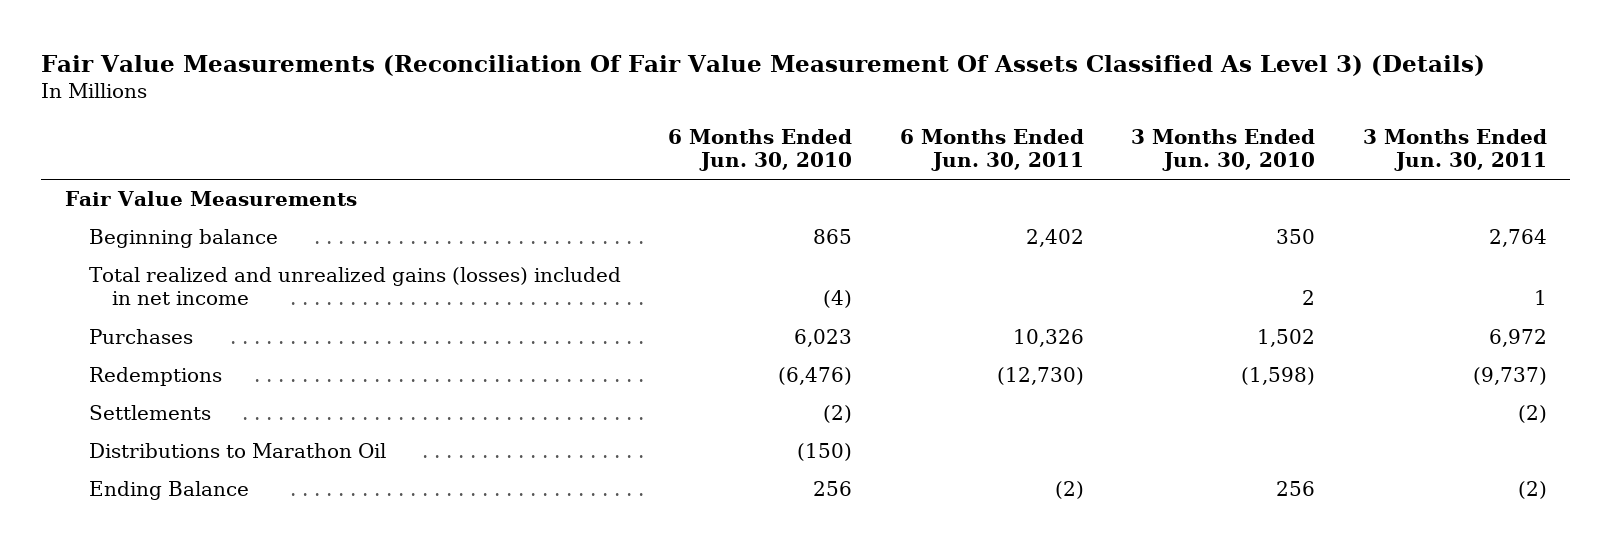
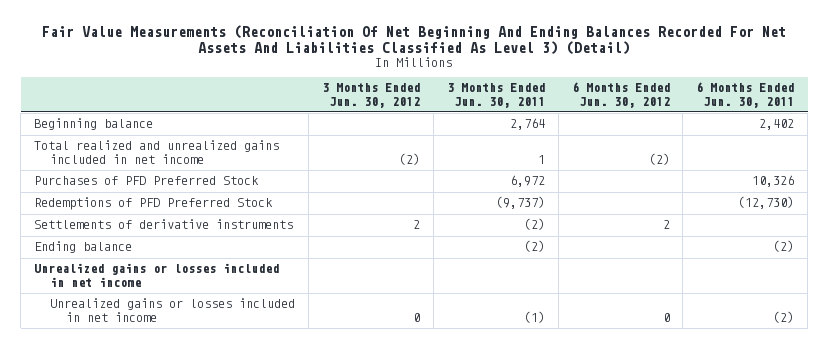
[41,54,1486,76] Fair Value Measurements (Reconciliation Of Fair Value Measurement Of Assets Classified As Level 3) (Details) -> [42,24,787,55] Fair Value Measurements (Reconciliation Of Net Beginning And Ending Balances Recorded For Net Assets And Liabilities Classified As Level 3) (Detail)
[668,128,853,171] 6 Months Ended Jun. 30, 2010 -> none
[1131,128,1316,171] 3 Months Ended Jun. 30, 2010 -> none
none -> [321,83,420,108] 3 Months Ended Jun. 30, 2012
none -> [571,82,670,108] 6 Months Ended Jun. 30, 2012
[65,191,358,207] Fair Value Measurements -> none
[88,443,386,459] Distributions to Marathon Oil -> none
[88,267,621,306] Total realized and unrealized gains (losses) included in net income -> [34,140,280,164] Total realized and unrealized gains included in net income
[88,329,193,345] Purchases -> [34,176,260,186] Purchases of PFD Preferred Stock
[88,367,222,387] Redemptions -> [34,197,274,211] Redemptions of PFD Preferred Stock
[88,405,211,421] Settlements -> [34,219,294,230] Settlements of derivative instruments
[88,481,249,501] Ending Balance -> [34,241,133,254] Ending balance
none -> [34,263,280,287] Unrealized gains or losses included in net income
none -> [50,298,296,322] Unrealized gains or losses included in net income

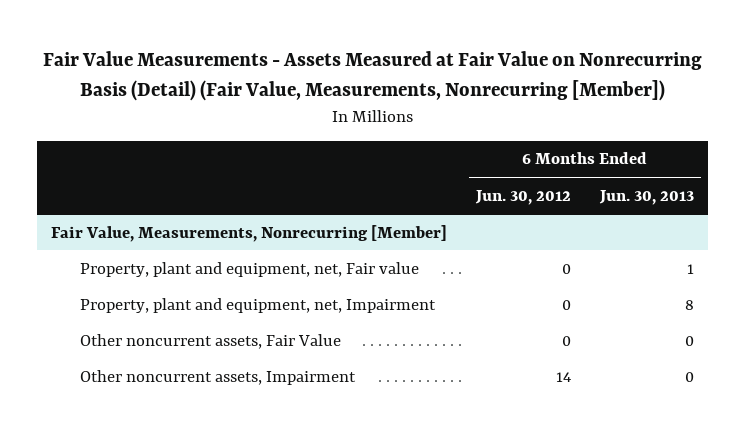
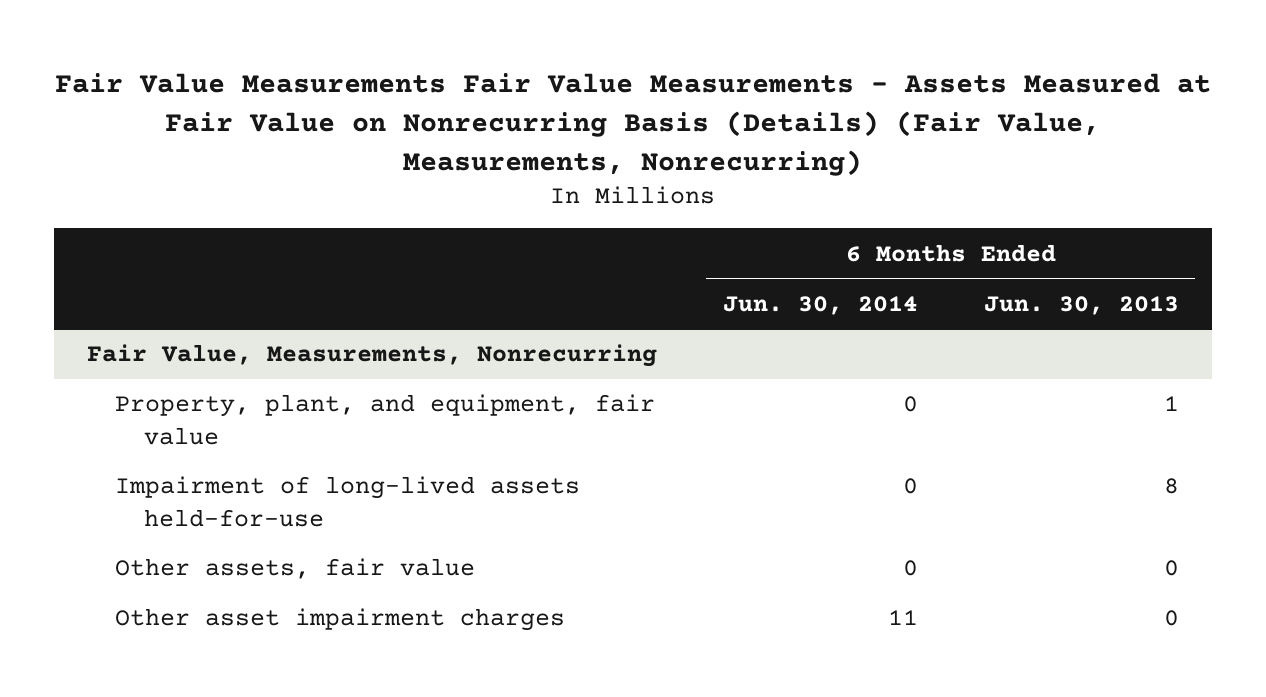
[42,51,702,102] Fair Value Measurements - Assets Measured at Fair Value on Nonrecurring Basis (Detail) (Fair Value, Measurements, Nonrecurring [Member]) -> [54,73,1211,176] Fair Value Measurements Fair Value Measurements - Assets Measured at Fair Value on Nonrecurring Basis (Details) (Fair Value, Measurements, Nonrecurring)
[475,189,572,205] Jun. 30, 2012 -> none
none -> [722,295,918,315] Jun. 30, 2014
[51,224,448,242] Fair Value, Measurements, Nonrecurring [Member] -> [86,344,657,368] Fair Value, Measurements, Nonrecurring
[80,261,420,277] Property, plant and equipment, net, Fair value -> [115,394,656,445] Property, plant, and equipment, fair value
[80,297,437,313] Property, plant and equipment, net, Impairment -> [115,476,581,527] Impairment of long-lived assets held-for-use
[80,333,342,349] Other noncurrent assets, Fair Value -> [115,558,476,580] Other assets, fair value
[80,369,357,385] Other noncurrent assets, Impairment -> [115,608,566,632] Other asset impairment charges

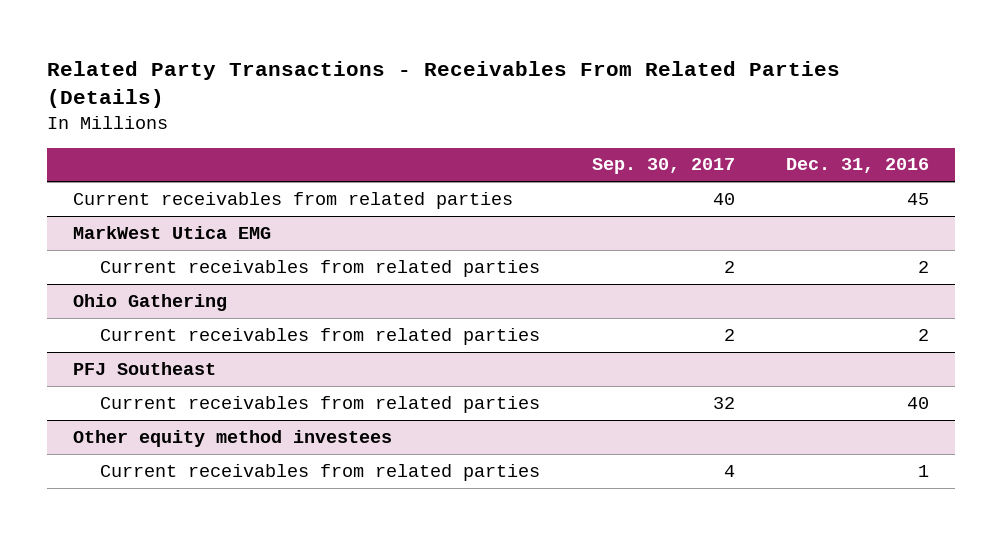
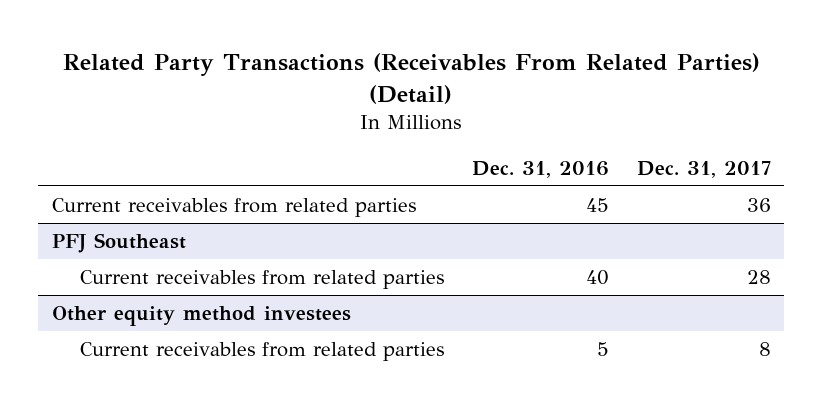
[47,60,841,109] Related Party Transactions - Receivables From Related Parties (Details) -> [63,53,761,104] Related Party Transactions (Receivables From Related Parties) (Detail)
[591,158,735,175] Sep. 30, 2017 -> none
none -> [636,160,771,178] Dec. 31, 2017
[73,225,272,239] MarkWest Utica EMG -> none
[99,259,540,277] Current receivables from related parties -> none
[73,293,228,311] Ohio Gathering -> none
[99,327,540,345] Current receivables from related parties -> none
[918,464,930,477] 1 -> [596,342,609,357] 5

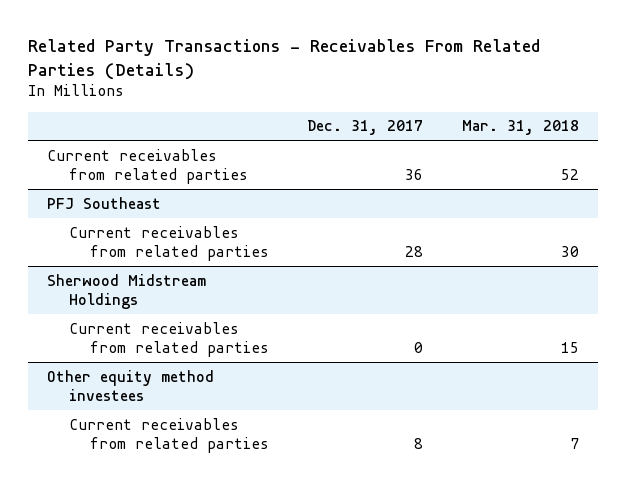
[63,53,761,104] Related Party Transactions (Receivables From Related Parties) (Detail) -> [28,38,541,80] Related Party Transactions - Receivables From Related Parties (Details)
[471,160,609,178] Dec. 31, 2016 -> none
none -> [461,120,579,136] Mar. 31, 2018
none -> [47,273,207,310] Sherwood Midstream Holdings
none -> [68,321,269,358] Current receivables from related parties

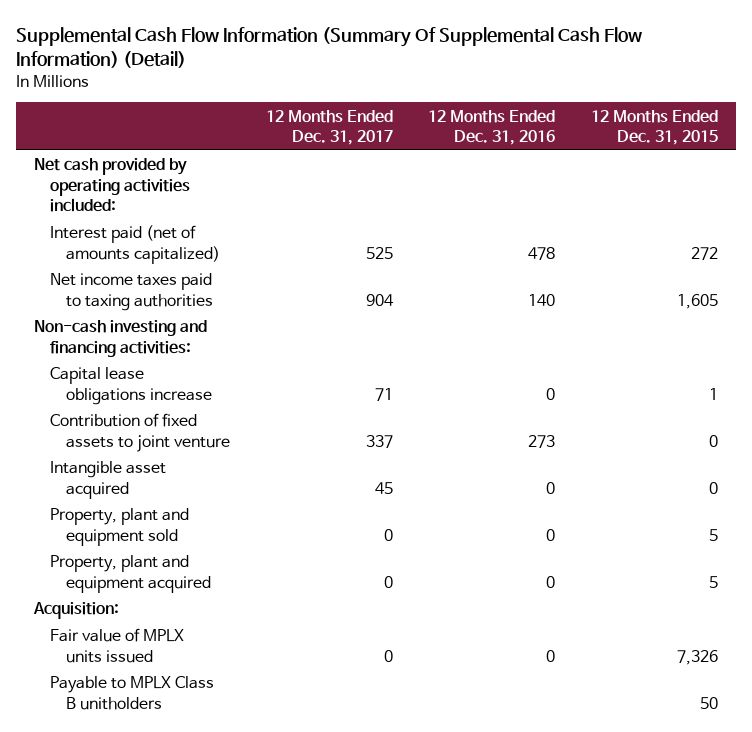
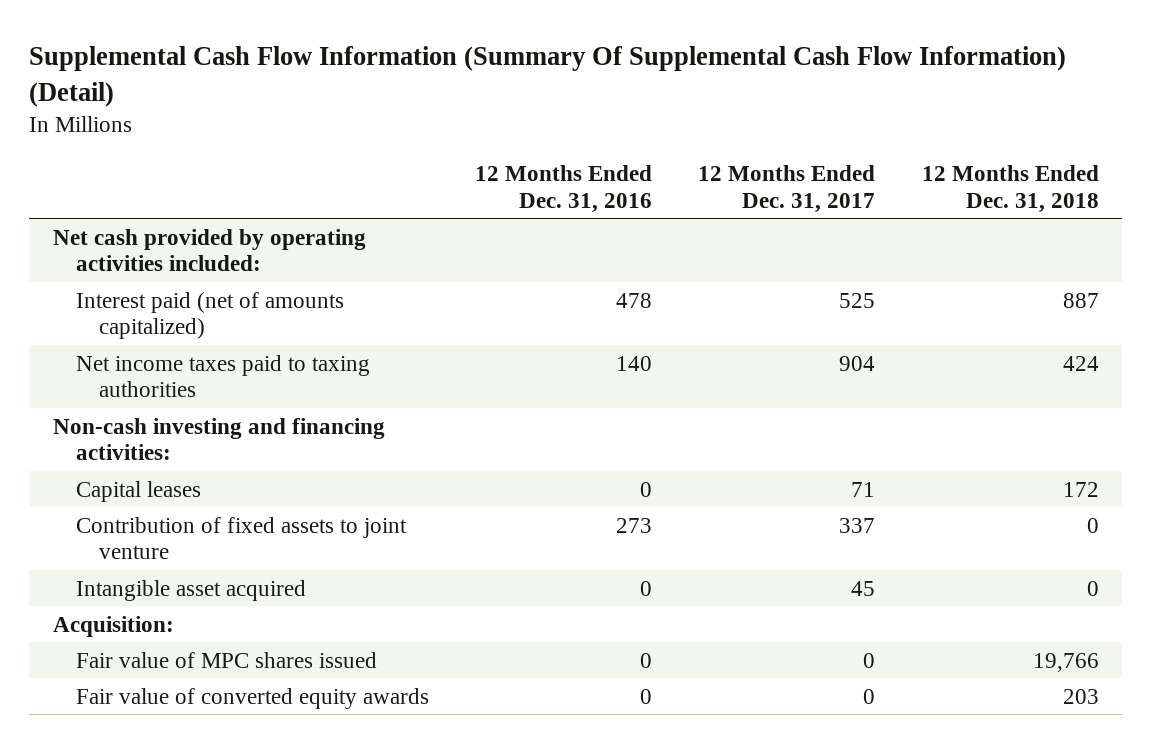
[590,109,718,146] 12 Months Ended Dec. 31, 2015 -> none
none -> [921,164,1099,213] 12 Months Ended Dec. 31, 2018
[50,367,213,405] Capital lease obligations increase -> [75,480,201,502] Capital leases
[50,508,190,546] Property, plant and equipment sold -> none
[50,555,212,593] Property, plant and equipment acquired -> none
[50,676,215,710] Payable to MPLX Class B unitholders -> none
[50,628,185,663] Fair value of MPLX units issued -> [75,651,377,668] Fair value of MPC shares issued
none -> [75,687,429,709] Fair value of converted equity awards

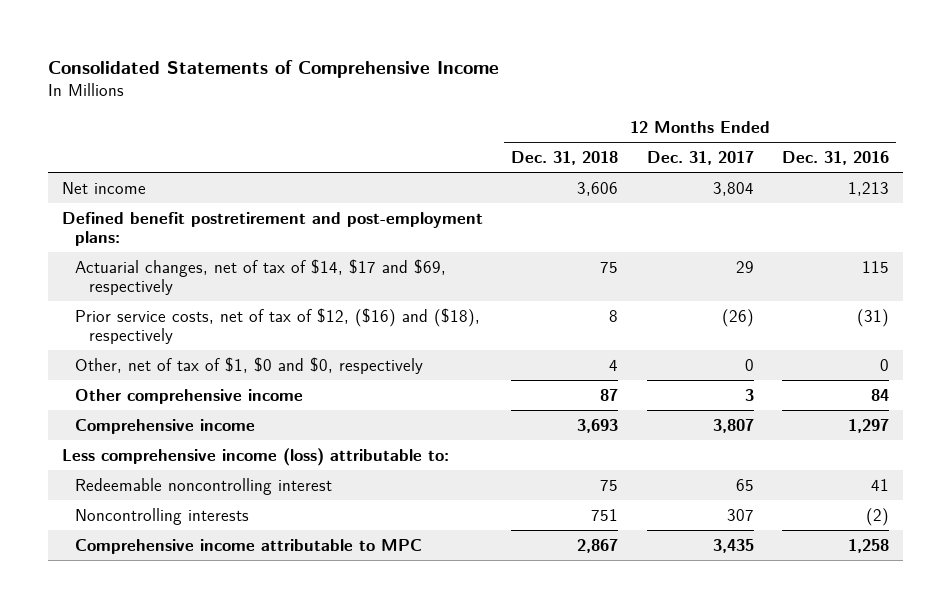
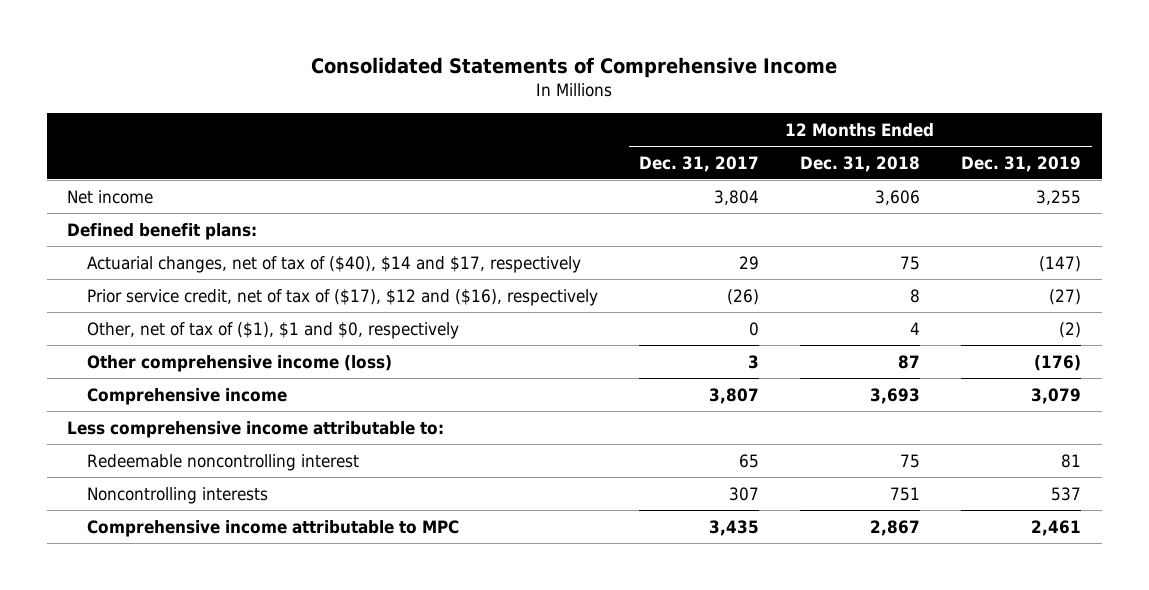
[781,151,889,166] Dec. 31, 2016 -> none
none -> [961,155,1082,172] Dec. 31, 2019
[62,211,484,247] Defined benefit postretirement and post-employment plans: -> [67,222,258,240] Defined benefit plans:
[75,258,447,296] Actuarial changes, net of tax of $14, $17 and $69, respectively -> [87,255,582,273] Actuarial changes, net of tax of ($40), $14 and $17, respectively
[75,307,481,345] Prior service costs, net of tax of $12, ($16) and ($18), respectively -> [87,288,599,306] Prior service credit, net of tax of ($17), $12 and ($16), respectively
[75,356,424,374] Other, net of tax of $1, $0 and $0, respectively -> [87,321,460,339] Other, net of tax of ($1), $1 and $0, respectively
[75,388,304,404] Other comprehensive income -> [87,354,393,372] Other comprehensive income (loss)
[62,447,450,466] Less comprehensive income (loss) attributable to: -> [67,420,445,438] Less comprehensive income attributable to:

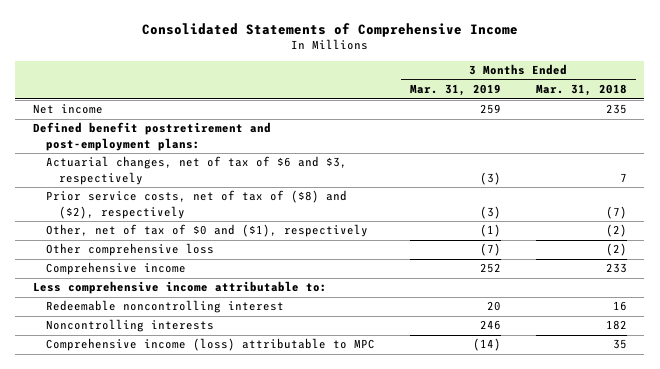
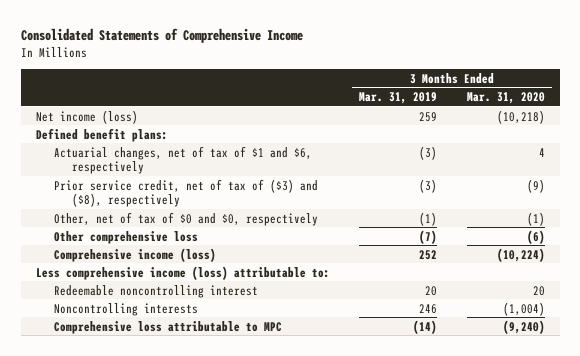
[535,84,627,97] Mar. 31, 2018 -> none
none -> [466,92,545,105] Mar. 31, 2020
[32,104,103,115] Net income -> [35,109,138,124] Net income (loss)
[32,122,271,151] Defined benefit postretirement and post-employment plans: -> [35,127,168,142] Defined benefit plans:
[45,156,347,185] Actuarial changes, net of tax of $6 and $3, respectively -> [53,145,312,175] Actuarial changes, net of tax of $1 and $6, respectively
[45,190,347,219] Prior service costs, net of tax of ($8) and ($2), respectively -> [53,178,318,208] Prior service credit, net of tax of ($3) and ($8), respectively
[45,224,368,238] Other, net of tax of $0 and ($1), respectively -> [53,211,318,226] Other, net of tax of $0 and $0, respectively
[45,262,186,276] Comprehensive income -> [53,247,216,262] Comprehensive income (loss)
[32,281,327,295] Less comprehensive income attributable to: -> [35,265,330,280] Less comprehensive income (loss) attributable to:
[45,338,375,352] Comprehensive income (loss) attributable to MPC -> [53,320,282,334] Comprehensive loss attributable to MPC

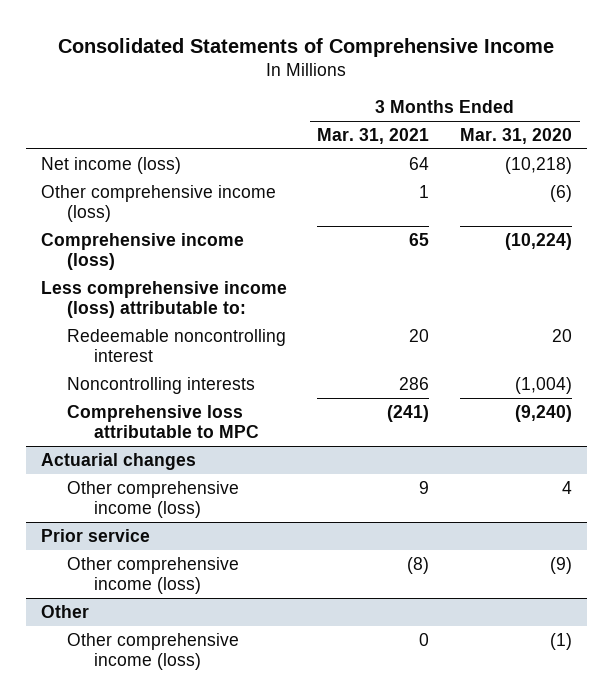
[359,92,438,105] Mar. 31, 2019 -> none
none -> [317,127,430,144] Mar. 31, 2021
[35,127,168,142] Defined benefit plans: -> none
[53,145,312,175] Actuarial changes, net of tax of $1 and $6, respectively -> none
[53,178,318,208] Prior service credit, net of tax of ($3) and ($8), respectively -> none
[53,211,318,226] Other, net of tax of $0 and $0, respectively -> none
[53,230,198,244] Other comprehensive loss -> [40,184,276,223] Other comprehensive income (loss)
none -> [40,452,196,470] Actuarial changes
none -> [67,480,240,519] Other comprehensive income (loss)
none -> [40,528,150,542] Prior service
none -> [67,556,240,595] Other comprehensive income (loss)
none -> [40,604,89,618] Other
none -> [67,632,240,671] Other comprehensive income (loss)

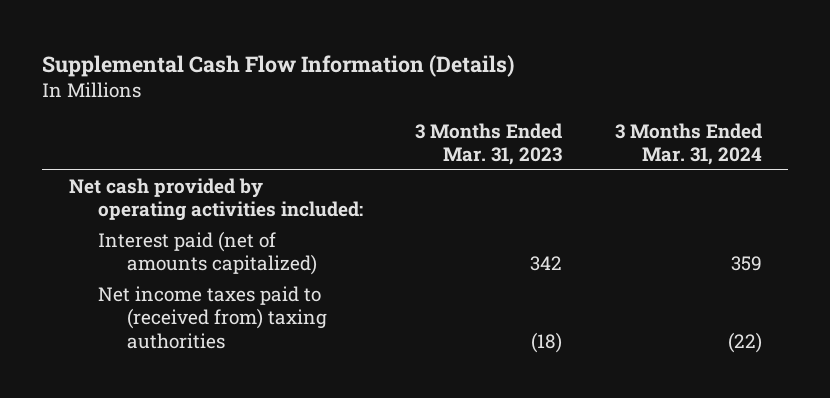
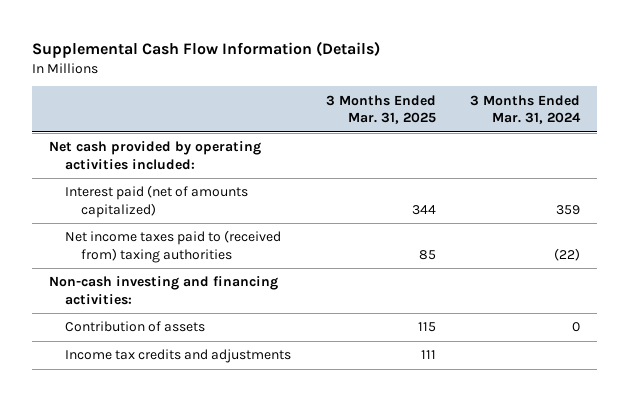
[415,122,563,166] 3 Months Ended Mar. 31, 2023 -> none
none -> [325,94,436,125] 3 Months Ended Mar. 31, 2025
none -> [49,276,279,305] Non-cash investing and financing activities:
none -> [65,321,206,333] Contribution of assets
none -> [65,349,292,364] Income tax credits and adjustments

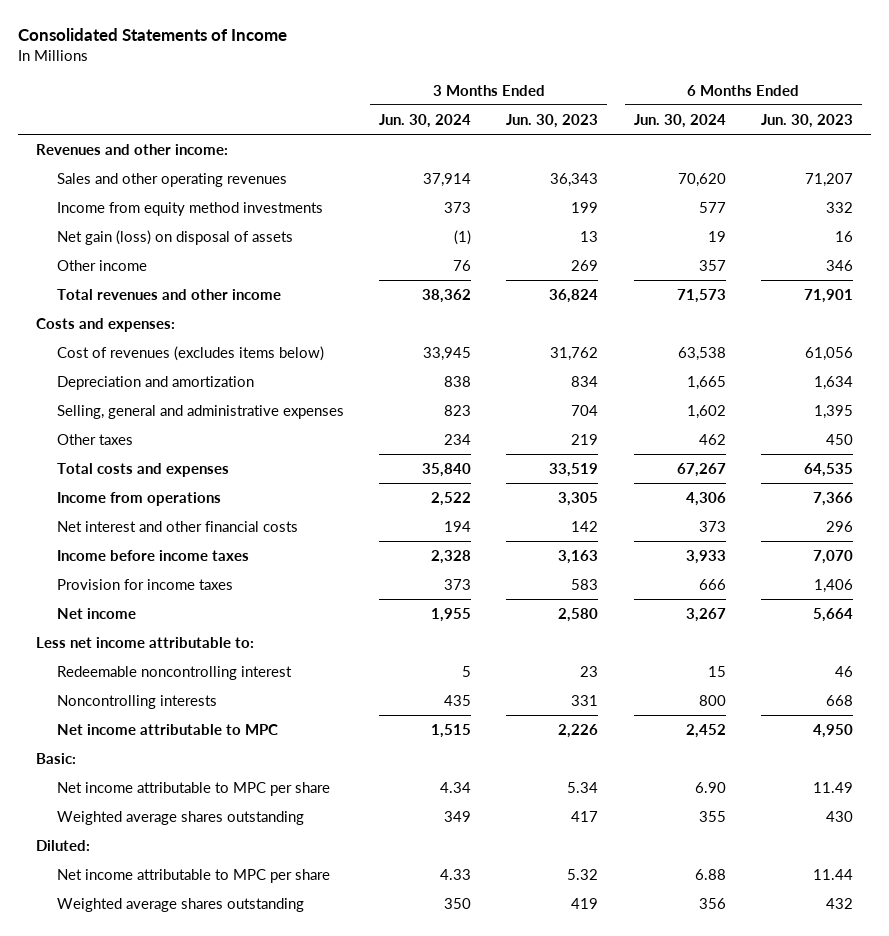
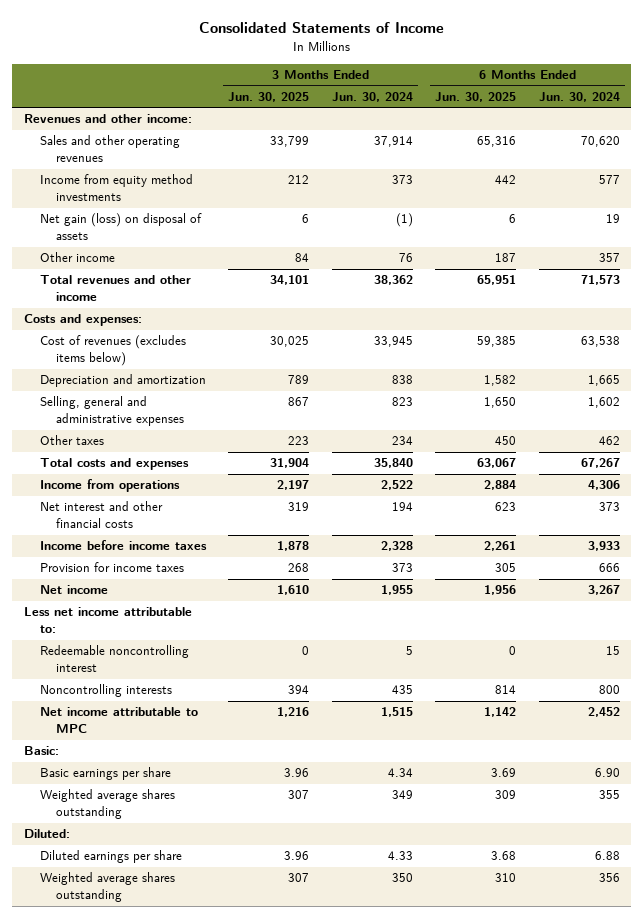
[506,113,599,128] Jun. 30, 2023 -> none
[760,113,853,128] Jun. 30, 2023 -> none
none -> [228,92,310,103] Jun. 30, 2025
none -> [435,92,517,103] Jun. 30, 2025
[56,781,330,796] Net income attributable to MPC per share -> [39,767,171,781] Basic earnings per share
[56,868,330,883] Net income attributable to MPC per share -> [39,850,182,864] Diluted earnings per share

